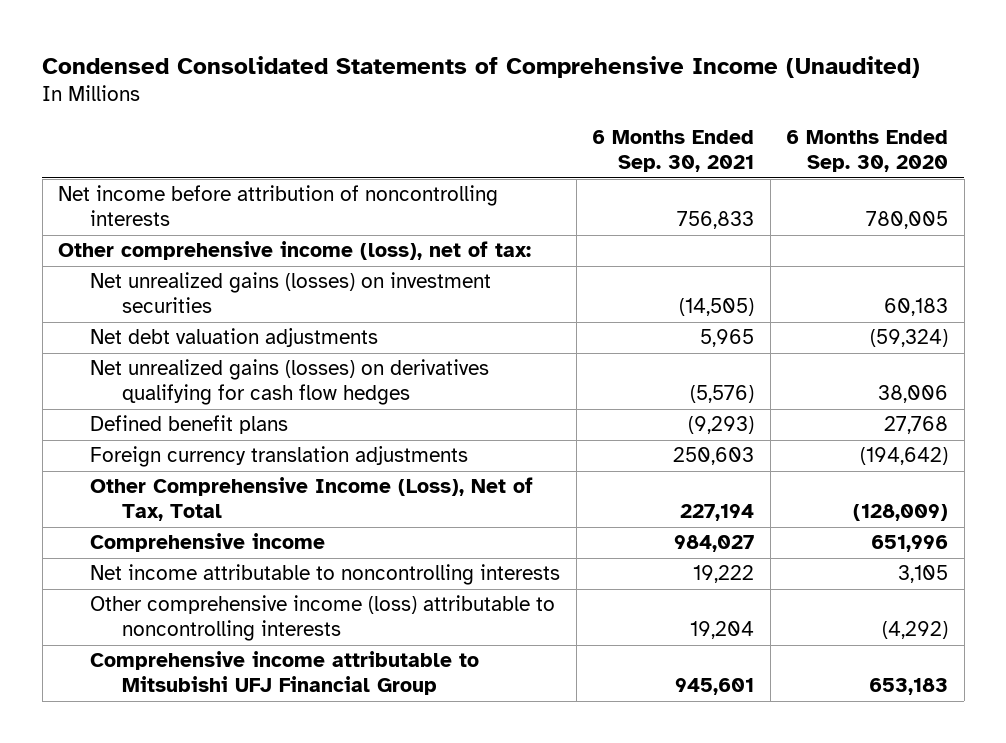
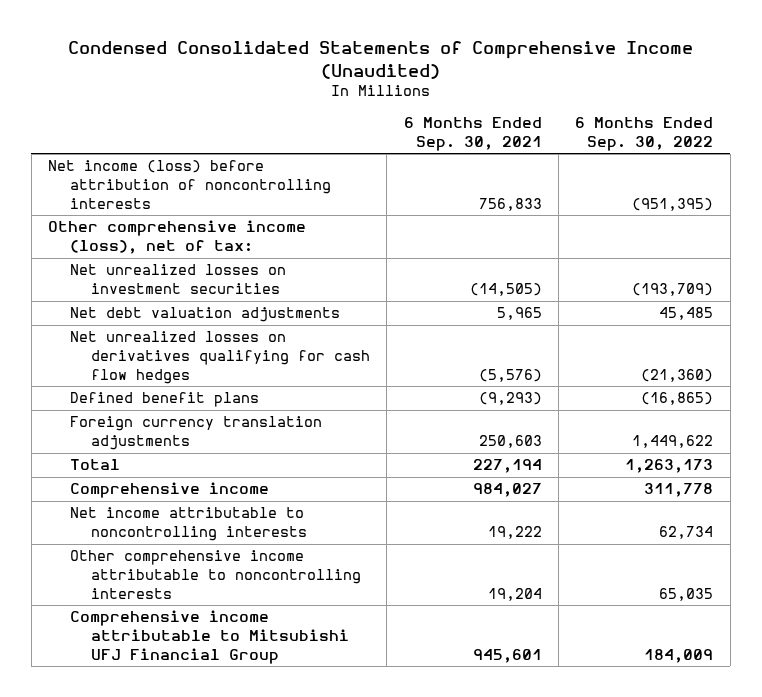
[786,130,949,172] 6 Months Ended Sep. 30, 2020 -> none
none -> [575,117,714,151] 6 Months Ended Sep. 30, 2022
[58,185,499,227] Net income before attribution of noncontrolling interests -> [48,160,331,210] Net income (loss) before attribution of noncontrolling interests
[90,272,492,314] Net unrealized gains (losses) on investment securities -> [69,264,286,295] Net unrealized losses on investment securities
[90,359,490,406] Net unrealized gains (losses) on derivatives qualifying for cash flow hedges -> [69,331,370,385] Net unrealized losses on derivatives qualifying for cash flow hedges
[90,477,534,522] Other Comprehensive Income (Loss), Net of Tax, Total -> [69,459,120,471] Total
[90,595,556,642] Other comprehensive income (loss) attributable to noncontrolling interests -> [69,550,361,600] Other comprehensive income attributable to noncontrolling interests

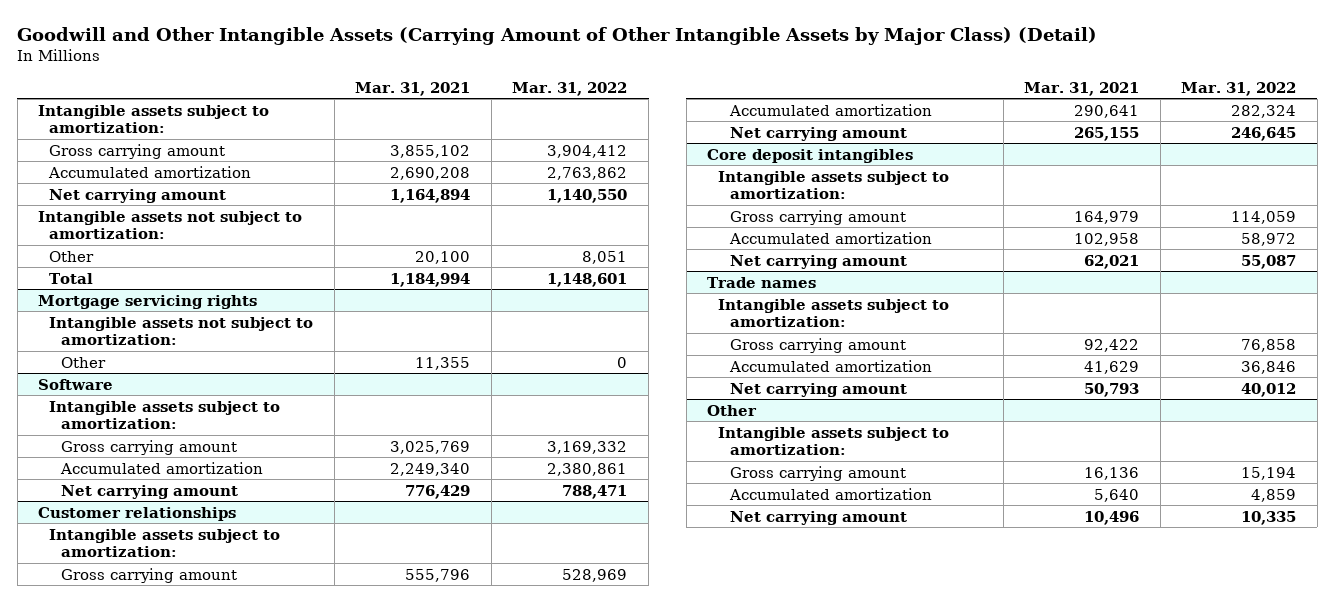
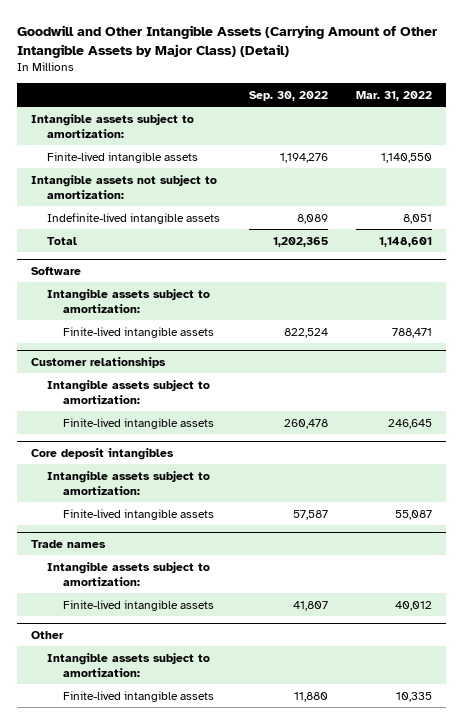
[355,81,471,96] Mar. 31, 2021 -> none
none -> [248,90,328,101] Sep. 30, 2022
[49,143,226,159] Gross carrying amount -> none
[48,165,252,178] Accumulated amortization -> none
[49,188,227,203] Net carrying amount -> [47,151,199,163] Finite-lived intangible assets
[49,250,95,262] Other -> [47,212,221,224] Indefinite-lived intangible assets
[38,294,258,309] Mortgage servicing rights -> none
[49,316,314,346] Intangible assets not subject to amortization: -> none
[60,356,106,368] Other -> none
[60,439,237,455] Gross carrying amount -> none
[59,461,263,474] Accumulated amortization -> none
[60,484,238,499] Net carrying amount -> [63,326,215,338] Finite-lived intangible assets
[60,567,237,583] Gross carrying amount -> none
[728,103,932,116] Accumulated amortization -> none
[729,126,907,141] Net carrying amount -> [63,417,215,429] Finite-lived intangible assets
[729,209,906,225] Gross carrying amount -> none
[728,231,932,244] Accumulated amortization -> none
[729,254,907,269] Net carrying amount -> [63,508,215,520] Finite-lived intangible assets
[729,337,906,353] Gross carrying amount -> none
[728,359,932,372] Accumulated amortization -> none
[729,382,907,397] Net carrying amount -> [63,599,215,611] Finite-lived intangible assets
[729,465,906,481] Gross carrying amount -> none
[728,487,932,500] Accumulated amortization -> none
[729,510,907,525] Net carrying amount -> [63,690,215,702] Finite-lived intangible assets

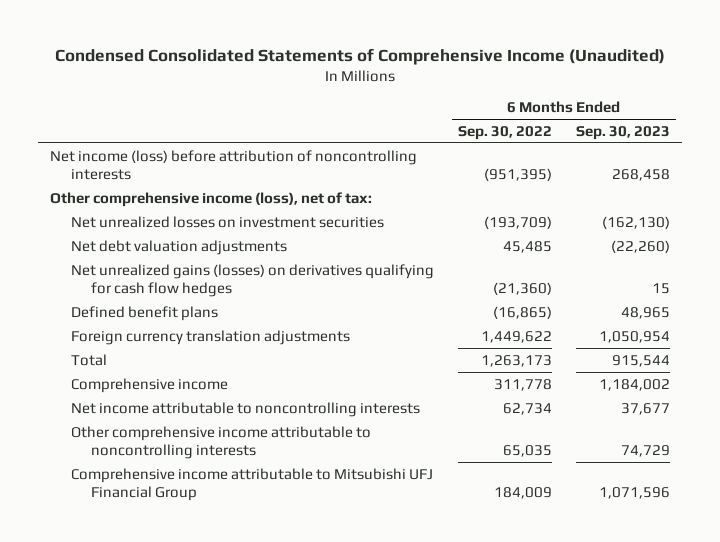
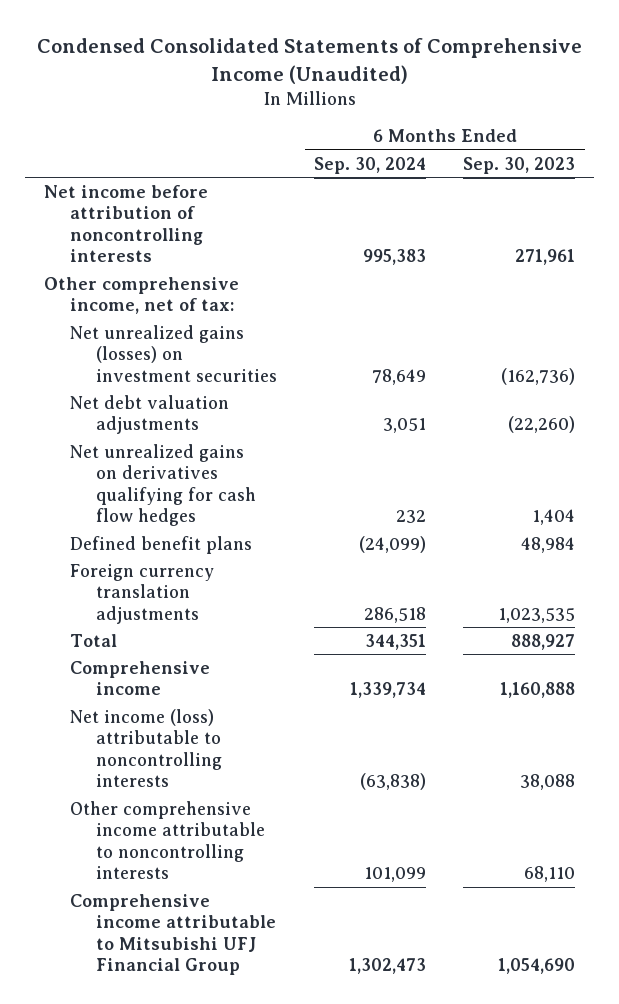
[457,125,552,140] Sep. 30, 2022 -> none
none -> [313,156,426,174] Sep. 30, 2024
[49,149,417,181] Net income (loss) before attribution of noncontrolling interests -> [44,184,209,263] Net income before attribution of noncontrolling interests
[612,169,671,182] 268,458 -> [515,249,576,266] 271,961
[49,191,372,207] Other comprehensive income (loss), net of tax: -> [44,276,240,315] Other comprehensive income, net of tax:
[70,215,384,228] Net unrealized losses on investment securities -> [69,324,277,382] Net unrealized gains (losses) on investment securities
[602,215,671,229] (162,130) -> [501,367,576,385] (162,736)
[70,263,434,298] Net unrealized gains (losses) on derivatives qualifying for cash flow hedges -> [69,443,256,527] Net unrealized gains on derivatives qualifying for cash flow hedges
[652,283,671,295] 15 -> [532,509,576,526] 1,404
[621,306,671,319] 48,965 -> [521,536,576,553] 48,984
[599,330,671,343] 1,050,954 -> [498,607,576,623] 1,023,535
[612,354,671,367] 915,544 -> [511,633,576,650] 888,927
[599,378,671,391] 1,184,002 -> [500,682,576,699] 1,160,888
[70,401,420,417] Net income attributable to noncontrolling interests -> [69,708,222,788] Net income (loss) attributable to noncontrolling interests
[621,402,671,415] 37,677 -> [520,774,576,791] 38,088
[621,445,671,458] 74,729 -> [524,866,576,883] 68,110
[599,487,671,500] 1,071,596 -> [498,958,576,975] 1,054,690

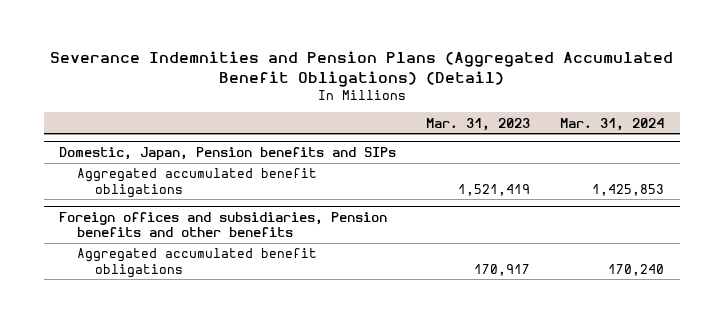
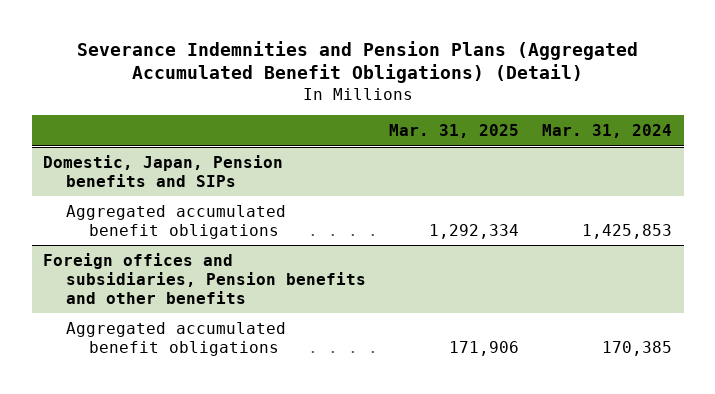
[426,117,531,131] Mar. 31, 2023 -> none
none -> [389,124,520,139] Mar. 31, 2025
[608,263,665,276] 170,240 -> [602,340,673,356] 170,385

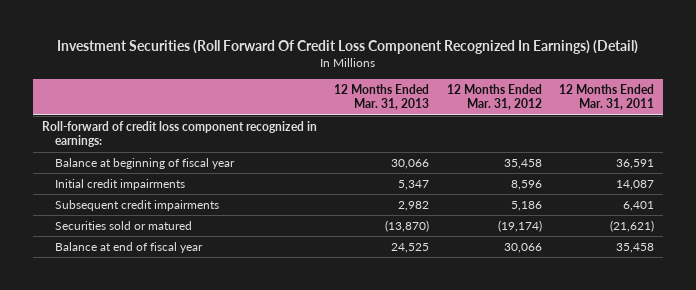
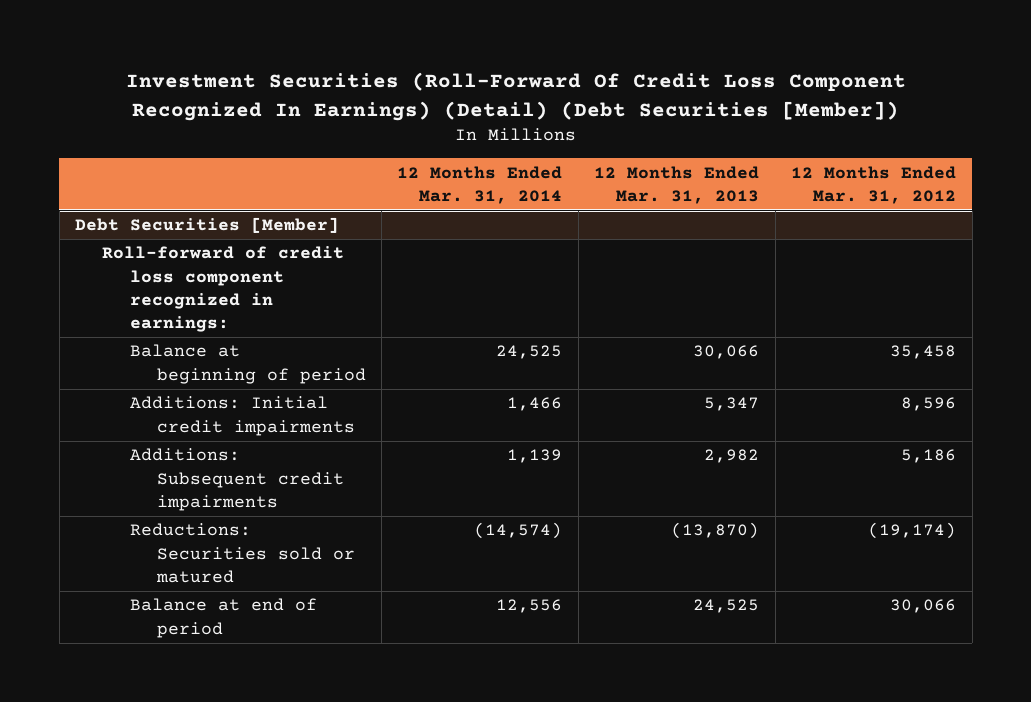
[56,40,638,55] Investment Securities (Roll Forward Of Credit Loss Component Recognized In Earnings) (Detail) -> [125,72,906,121] Investment Securities (Roll-Forward Of Credit Loss Component Recognized In Earnings) (Detail) (Debt Securities [Member])
[559,84,655,111] 12 Months Ended Mar. 31, 2011 -> none
none -> [397,165,563,204] 12 Months Ended Mar. 31, 2014
none -> [75,217,340,234] Debt Securities [Member]
[55,157,236,169] Balance at beginning of fiscal year -> [129,344,366,384] Balance at beginning of period
[55,178,186,190] Initial credit impairments -> [129,396,355,436] Additions: Initial credit impairments
[55,199,220,211] Subsequent credit impairments -> [129,448,344,511] Additions: Subsequent credit impairments
[55,220,193,230] Securities sold or matured -> [129,523,355,583] Reductions: Securities sold or matured
[55,241,204,253] Balance at end of fiscal year -> [129,598,317,638] Balance at end of period

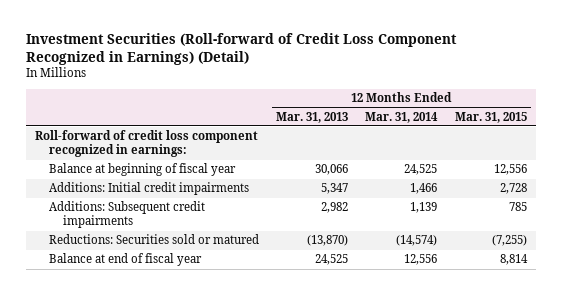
[125,72,906,121] Investment Securities (Roll-Forward Of Credit Loss Component Recognized In Earnings) (Detail) (Debt Securities [Member]) -> [25,32,457,65] Investment Securities (Roll-forward of Credit Loss Component Recognized in Earnings) (Detail)
[791,165,957,204] 12 Months Ended Mar. 31, 2012 -> none
none -> [454,111,527,123] Mar. 31, 2015
[75,217,340,234] Debt Securities [Member] -> none
[129,344,366,384] Balance at beginning of period -> [48,163,236,177] Balance at beginning of fiscal year
[129,598,317,638] Balance at end of period -> [48,253,202,267] Balance at end of fiscal year

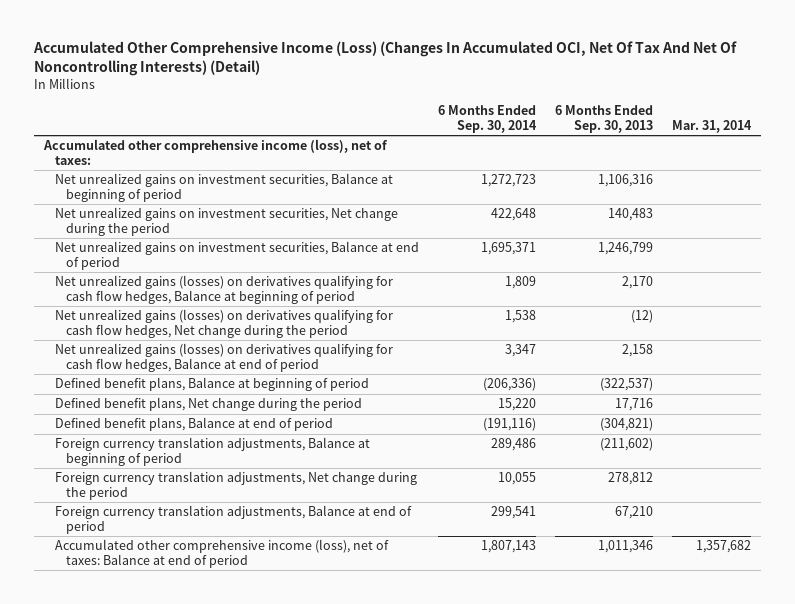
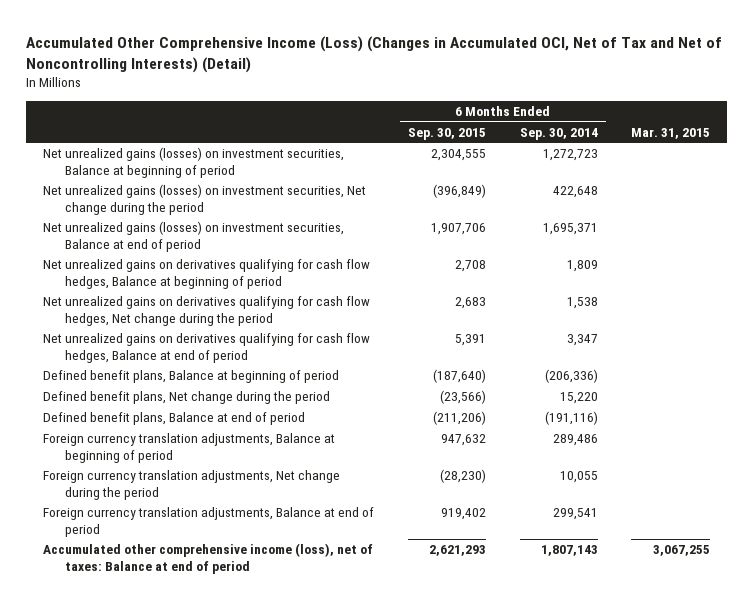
[33,41,738,77] Accumulated Other Comprehensive Income (Loss) (Changes In Accumulated OCI, Net Of Tax And Net Of Noncontrolling Interests) (Detail) -> [26,35,723,73] Accumulated Other Comprehensive Income (Loss) (Changes in Accumulated OCI, Net of Tax and Net of Noncontrolling Interests) (Detail)
[555,105,654,133] 6 Months Ended Sep. 30, 2013 -> none
[672,119,753,133] Mar. 31, 2014 -> none
none -> [407,127,486,140] Sep. 30, 2015
none -> [631,127,711,139] Mar. 31, 2015
[42,139,388,165] Accumulated other comprehensive income (loss), net of taxes: -> none
[54,173,393,202] Net unrealized gains on investment securities, Balance at beginning of period -> [43,147,345,178] Net unrealized gains (losses) on investment securities, Balance at beginning of period
[54,207,398,236] Net unrealized gains on investment securities, Net change during the period -> [43,184,367,215] Net unrealized gains (losses) on investment securities, Net change during the period
[54,241,419,270] Net unrealized gains on investment securities, Balance at end of period -> [43,221,345,252] Net unrealized gains (losses) on investment securities, Balance at end of period
[54,275,393,304] Net unrealized gains (losses) on derivatives qualifying for cash flow hedges, Balance at beginning of period -> [43,259,371,289] Net unrealized gains on derivatives qualifying for cash flow hedges, Balance at beginning of period
[54,309,393,338] Net unrealized gains (losses) on derivatives qualifying for cash flow hedges, Net change during the period -> [43,296,371,326] Net unrealized gains on derivatives qualifying for cash flow hedges, Net change during the period
[54,343,393,372] Net unrealized gains (losses) on derivatives qualifying for cash flow hedges, Balance at end of period -> [43,333,371,363] Net unrealized gains on derivatives qualifying for cash flow hedges, Balance at end of period

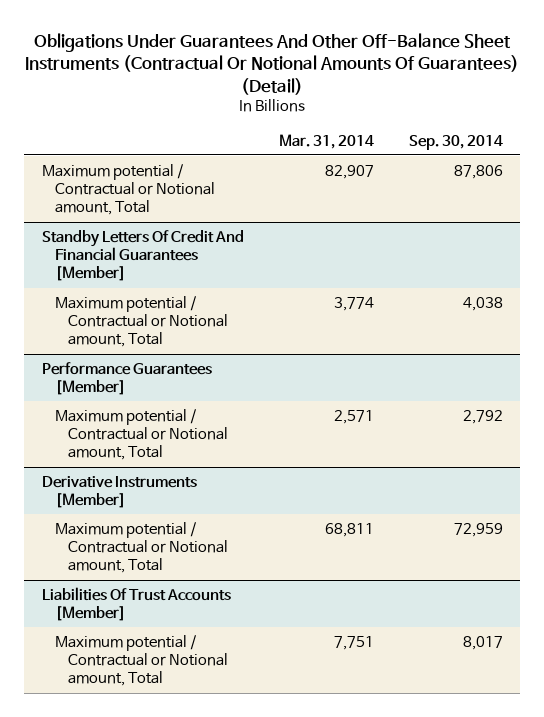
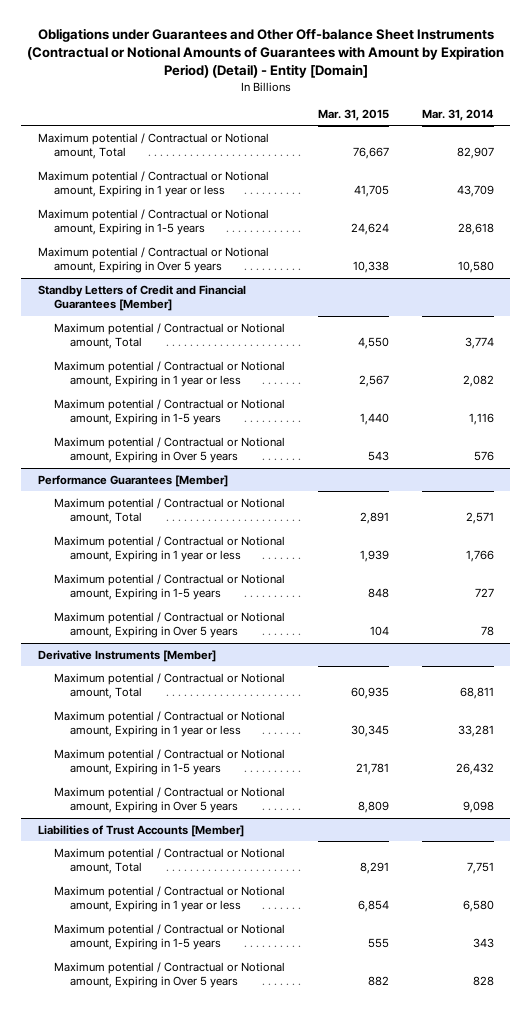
[25,32,520,95] Obligations Under Guarantees And Other Off-Balance Sheet Instruments (Contractual Or Notional Amounts Of Guarantees) (Detail) -> [26,28,504,79] Obligations under Guarantees and Other Off-balance Sheet Instruments (Contractual or Notional Amounts of Guarantees with Amount by Expiration Period) (Detail) - Entity [Domain]
[408,134,503,150] Sep. 30, 2014 -> none
none -> [317,108,389,121] Mar. 31, 2015
none -> [37,170,269,198] Maximum potential / Contractual or Notional amount, Expiring in 1 year or less
none -> [37,208,269,236] Maximum potential / Contractual or Notional amount, Expiring in 1-5 years
none -> [37,246,269,274] Maximum potential / Contractual or Notional amount, Expiring in Over 5 years
[41,229,244,282] Standby Letters Of Credit And Financial Guarantees [Member] -> [37,284,246,312] Standby Letters of Credit and Financial Guarantees [Member]
none -> [53,360,285,388] Maximum potential / Contractual or Notional amount, Expiring in 1 year or less
none -> [53,398,285,426] Maximum potential / Contractual or Notional amount, Expiring in 1-5 years
none -> [53,436,285,464] Maximum potential / Contractual or Notional amount, Expiring in Over 5 years
none -> [53,535,285,563] Maximum potential / Contractual or Notional amount, Expiring in 1 year or less
none -> [53,573,285,601] Maximum potential / Contractual or Notional amount, Expiring in 1-5 years
none -> [53,611,285,639] Maximum potential / Contractual or Notional amount, Expiring in Over 5 years
none -> [53,710,285,738] Maximum potential / Contractual or Notional amount, Expiring in 1 year or less
none -> [53,748,285,776] Maximum potential / Contractual or Notional amount, Expiring in 1-5 years
none -> [53,786,285,814] Maximum potential / Contractual or Notional amount, Expiring in Over 5 years
[41,586,231,622] Liabilities Of Trust Accounts [Member] -> [37,824,244,837] Liabilities of Trust Accounts [Member]
none -> [53,885,285,913] Maximum potential / Contractual or Notional amount, Expiring in 1 year or less
none -> [53,923,285,951] Maximum potential / Contractual or Notional amount, Expiring in 1-5 years
none -> [53,961,285,989] Maximum potential / Contractual or Notional amount, Expiring in Over 5 years

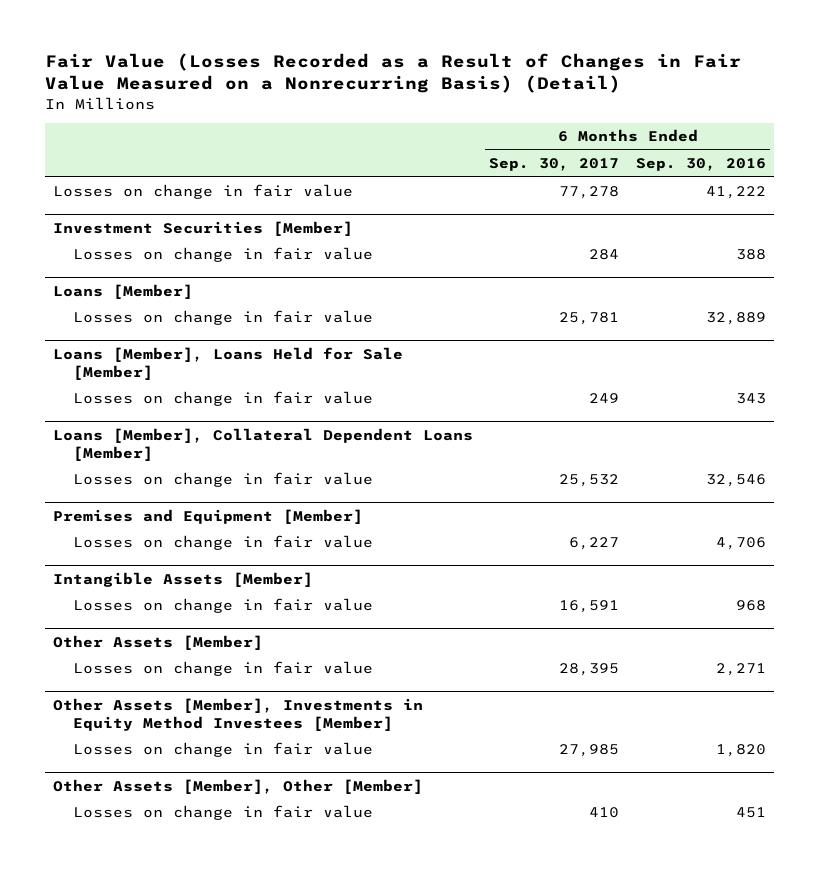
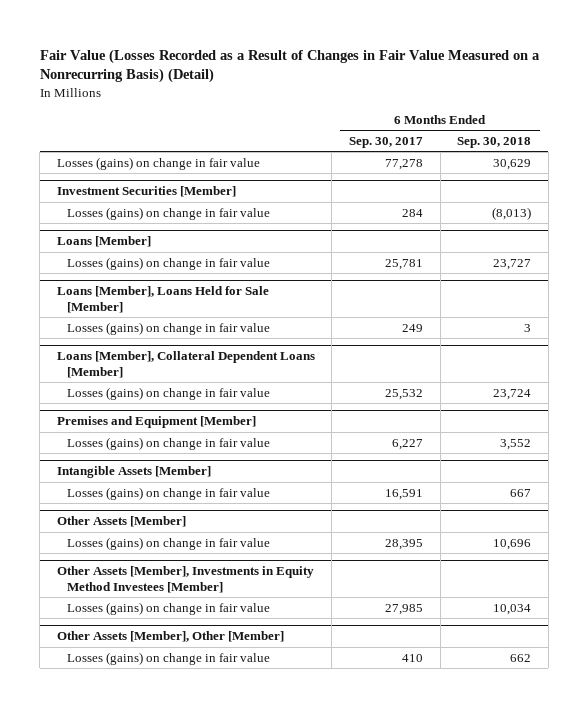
[635,158,766,172] Sep. 30, 2016 -> none
none -> [457,136,532,148] Sep. 30, 2018
[53,184,354,200] Losses on change in fair value -> [56,156,260,170] Losses (gains) on change in fair value
[73,247,374,263] Losses on change in fair value -> [67,206,271,220] Losses (gains) on change in fair value
[73,310,374,326] Losses on change in fair value -> [67,256,271,270] Losses (gains) on change in fair value
[73,391,374,407] Losses on change in fair value -> [67,321,271,335] Losses (gains) on change in fair value
[73,472,374,488] Losses on change in fair value -> [67,386,271,400] Losses (gains) on change in fair value
[73,535,374,551] Losses on change in fair value -> [67,436,271,450] Losses (gains) on change in fair value
[73,598,374,614] Losses on change in fair value -> [67,486,271,500] Losses (gains) on change in fair value
[73,661,374,677] Losses on change in fair value -> [67,536,271,550] Losses (gains) on change in fair value
[73,742,374,758] Losses on change in fair value -> [67,601,271,615] Losses (gains) on change in fair value
[73,805,374,821] Losses on change in fair value -> [67,651,271,665] Losses (gains) on change in fair value

